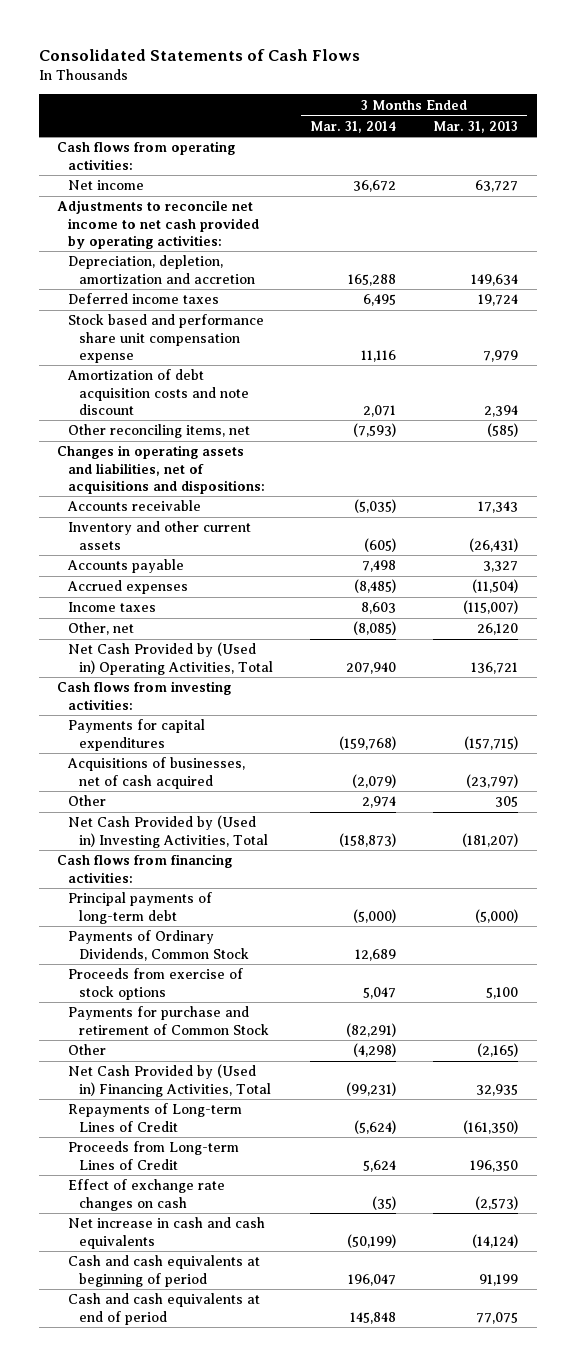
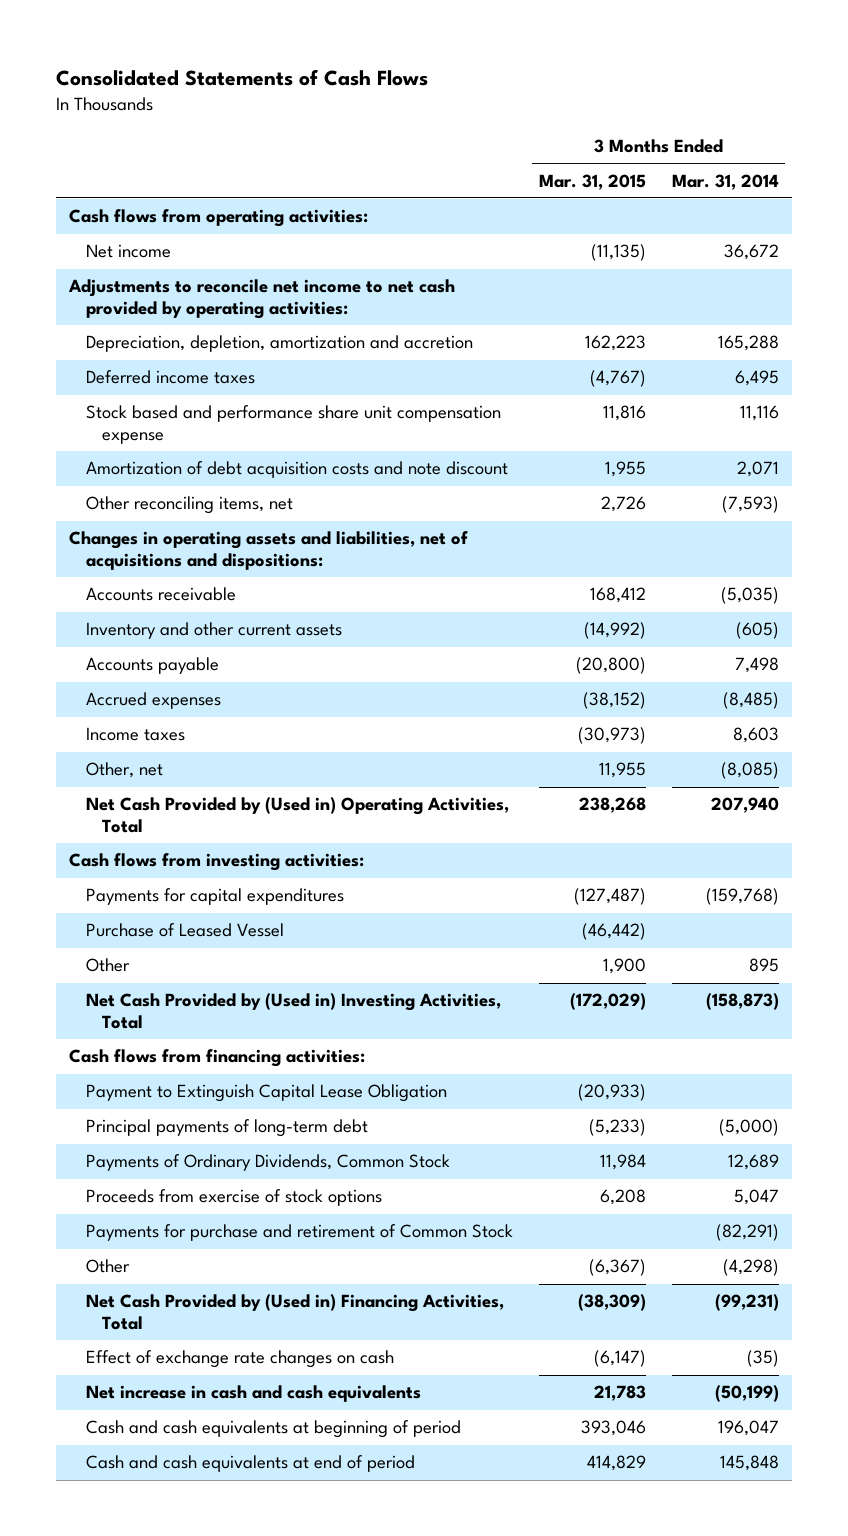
[433,120,519,133] Mar. 31, 2013 -> none
none -> [538,173,646,190] Mar. 31, 2015
[67,757,246,789] Acquisitions of businesses, net of cash acquired -> none
none -> [85,923,284,938] Purchase of Leased Vessel
[361,796,396,809] 2,974 -> [748,958,779,973] 895
none -> [85,1084,447,1103] Payment to Extinguish Capital Lease Obligation
[68,1103,243,1132] Repayments of Long-term Lines of Credit -> none
[68,1141,240,1170] Proceeds from Long-term Lines of Credit -> none

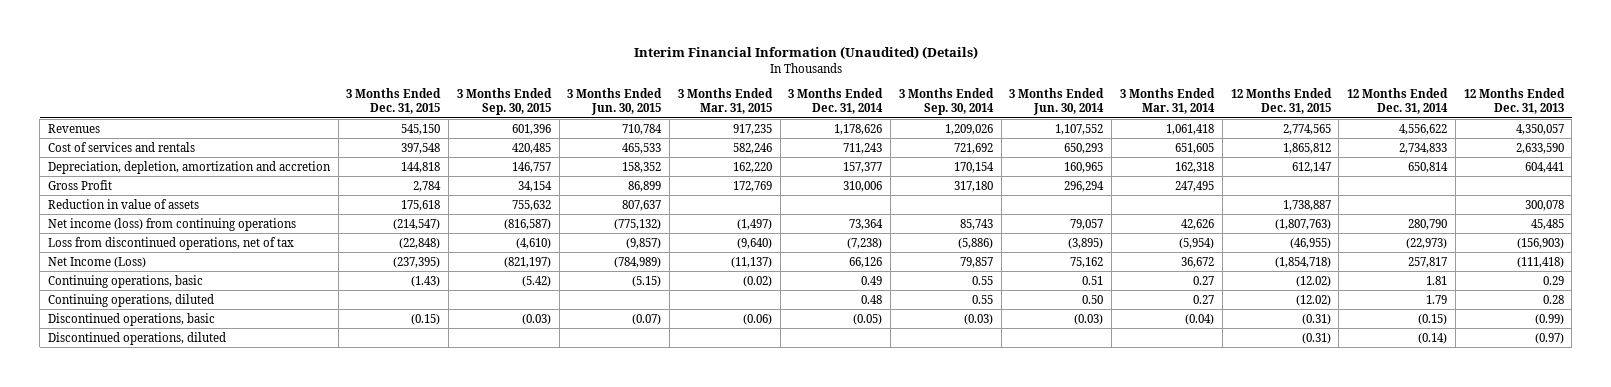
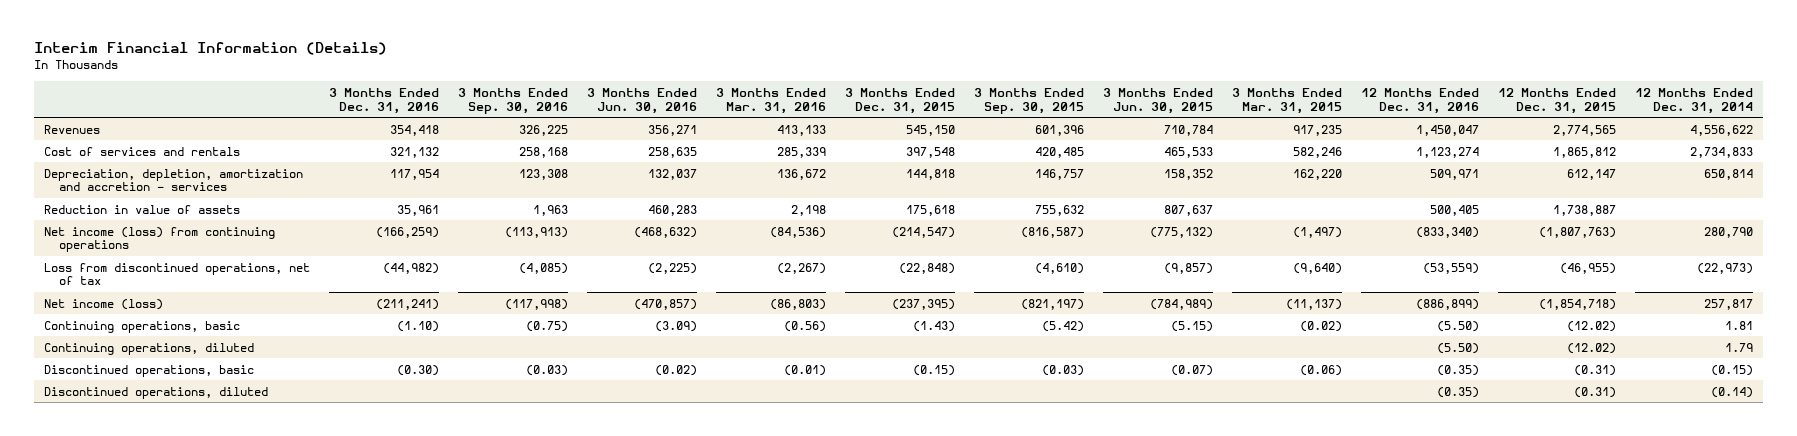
[633,46,978,60] Interim Financial Information (Unaudited) (Details) -> [34,41,388,55] Interim Financial Information (Details)
[788,87,884,115] 3 Months Ended Dec. 31, 2014 -> none
[898,87,994,116] 3 Months Ended Sep. 30, 2014 -> none
[1009,87,1105,116] 3 Months Ended Jun. 30, 2014 -> none
[1120,87,1216,115] 3 Months Ended Mar. 31, 2014 -> none
[1463,87,1565,115] 12 Months Ended Dec. 31, 2013 -> none
none -> [328,87,439,114] 3 Months Ended Dec. 31, 2016
none -> [457,87,568,114] 3 Months Ended Sep. 30, 2016
none -> [586,87,697,114] 3 Months Ended Jun. 30, 2016
none -> [715,87,826,114] 3 Months Ended Mar. 31, 2016
none -> [1360,87,1479,114] 12 Months Ended Dec. 31, 2016
[47,179,112,190] Gross Profit -> none
[47,160,331,174] Depreciation, depletion, amortization and accretion -> [43,168,303,192] Depreciation, depletion, amortization and accretion - services
[47,256,146,268] Net Income (Loss) -> [43,298,163,310] Net income (loss)

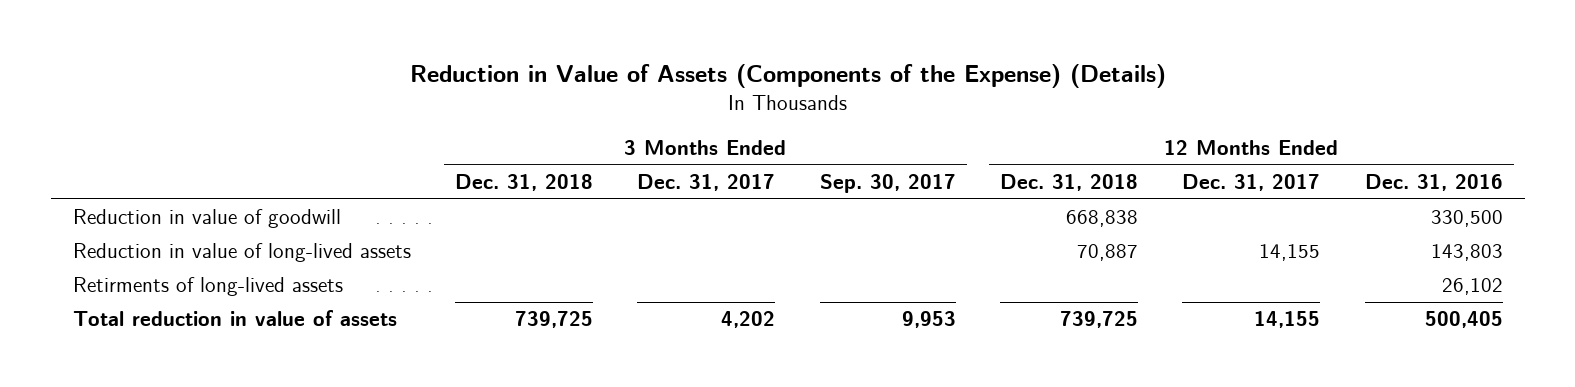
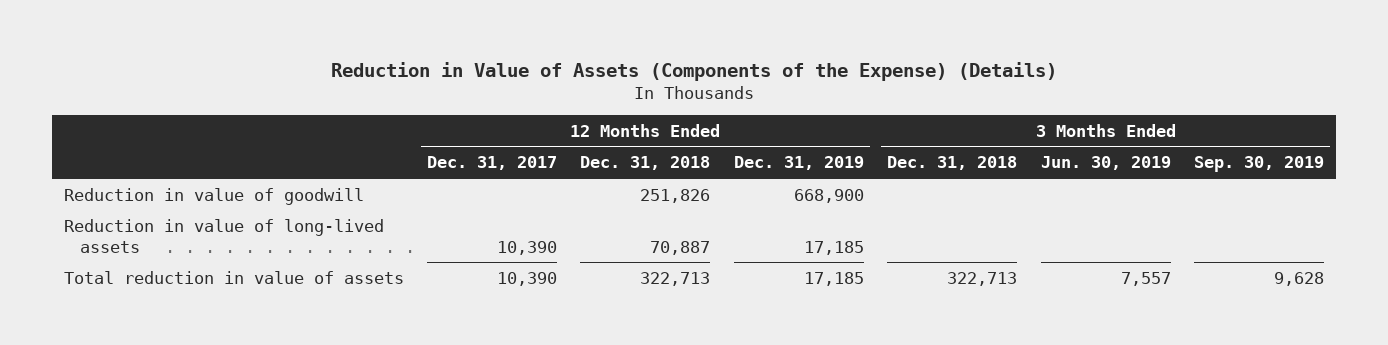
[637,173,776,191] Dec. 31, 2017 -> none
[819,173,956,193] Sep. 30, 2017 -> none
[1364,173,1503,191] Dec. 31, 2016 -> none
none -> [733,156,864,171] Dec. 31, 2019
none -> [1040,156,1171,171] Jun. 30, 2019
none -> [1193,156,1324,173] Sep. 30, 2019
[72,277,343,297] Retirments of long-lived assets -> none
[1065,210,1138,228] 668,838 -> [640,188,711,203] 251,826
[1259,244,1321,262] 14,155 -> [496,240,557,255] 10,390
[515,311,594,329] 739,725 -> [947,271,1018,286] 322,713
[1059,311,1138,329] 739,725 -> [640,271,711,286] 322,713
[1254,311,1321,329] 14,155 -> [496,271,557,286] 10,390

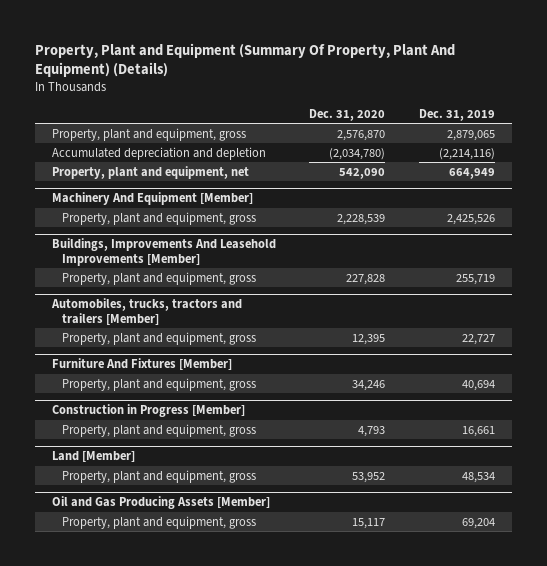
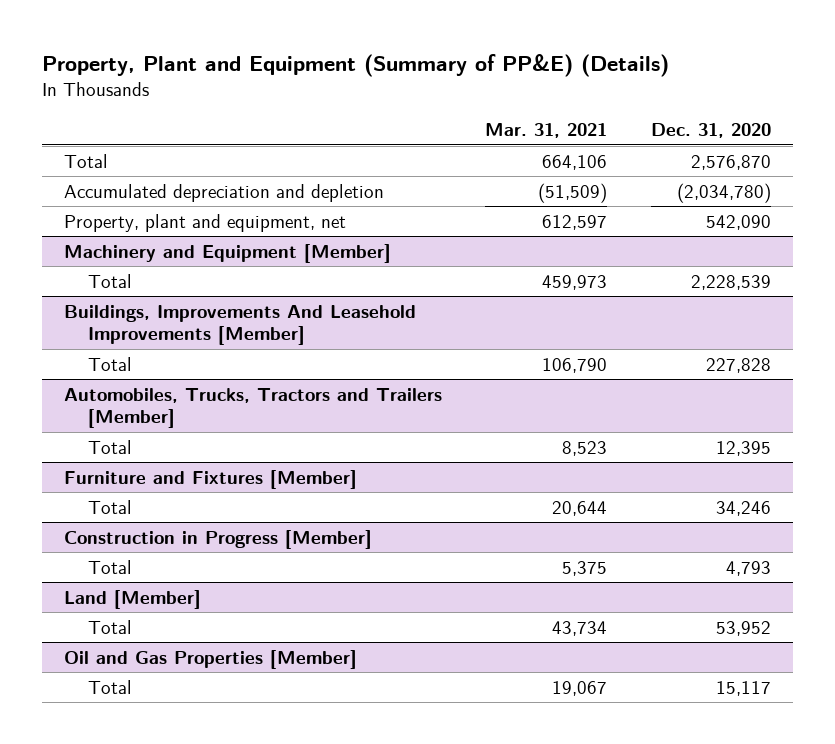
[35,42,456,78] Property, Plant and Equipment (Summary Of Property, Plant And Equipment) (Details) -> [41,53,669,77] Property, Plant and Equipment (Summary of PP&E) (Details)
[418,108,495,121] Dec. 31, 2019 -> none
none -> [485,123,608,139] Mar. 31, 2021
[52,127,247,141] Property, plant and equipment, gross -> [63,153,108,168] Total
[52,192,254,206] Machinery And Equipment [Member] -> [63,243,391,263] Machinery and Equipment [Member]
[62,211,257,225] Property, plant and equipment, gross -> [87,273,132,288] Total
[62,271,257,285] Property, plant and equipment, gross -> [87,356,132,371] Total
[51,298,243,325] Automobiles, trucks, tractors and trailers [Member] -> [63,387,442,429] Automobiles, Trucks, Tractors and Trailers [Member]
[62,331,257,345] Property, plant and equipment, gross -> [87,439,132,454] Total
[52,358,233,371] Furniture And Fixtures [Member] -> [63,469,357,489] Furniture and Fixtures [Member]
[62,377,257,391] Property, plant and equipment, gross -> [87,499,132,514] Total
[62,423,257,437] Property, plant and equipment, gross -> [87,559,132,574] Total
[62,469,257,483] Property, plant and equipment, gross -> [87,619,132,634] Total
[52,496,271,510] Oil and Gas Producing Assets [Member] -> [63,649,357,669] Oil and Gas Properties [Member]
[62,515,257,529] Property, plant and equipment, gross -> [87,679,132,694] Total

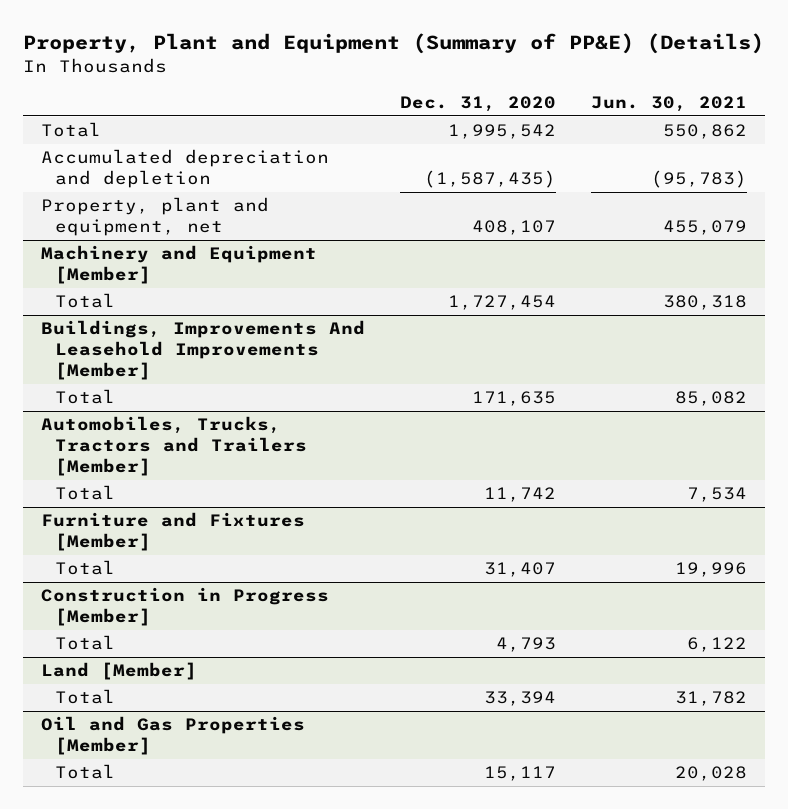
[485,123,608,139] Mar. 31, 2021 -> none
none -> [591,95,748,112] Jun. 30, 2021
[691,154,772,170] 2,576,870 -> [448,124,557,140] 1,995,542
[677,182,772,203] (2,034,780) -> [424,170,557,189] (1,587,435)
[706,214,772,230] 542,090 -> [472,220,557,236] 408,107
[691,274,772,290] 2,228,539 -> [448,295,557,311] 1,727,454
[706,357,772,373] 227,828 -> [472,391,557,407] 171,635
[716,440,772,456] 12,395 -> [484,487,557,503] 11,742
[716,500,772,516] 34,246 -> [484,562,557,578] 31,407
[716,620,772,636] 53,952 -> [484,691,557,707] 33,394

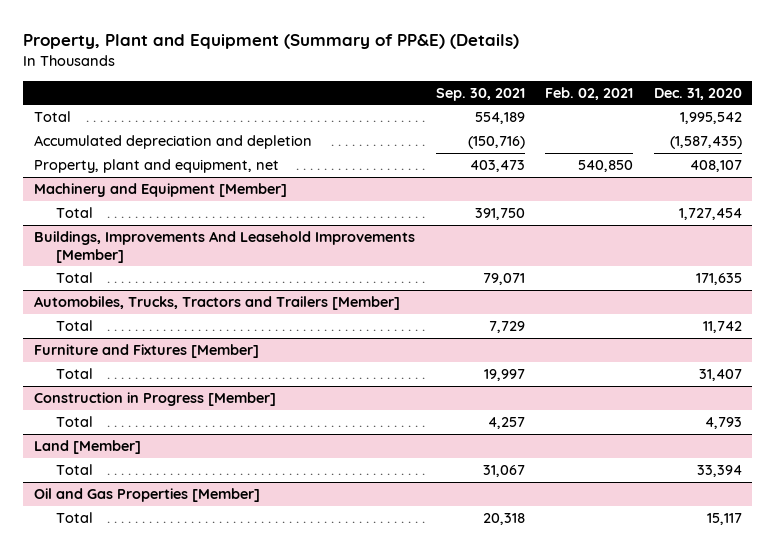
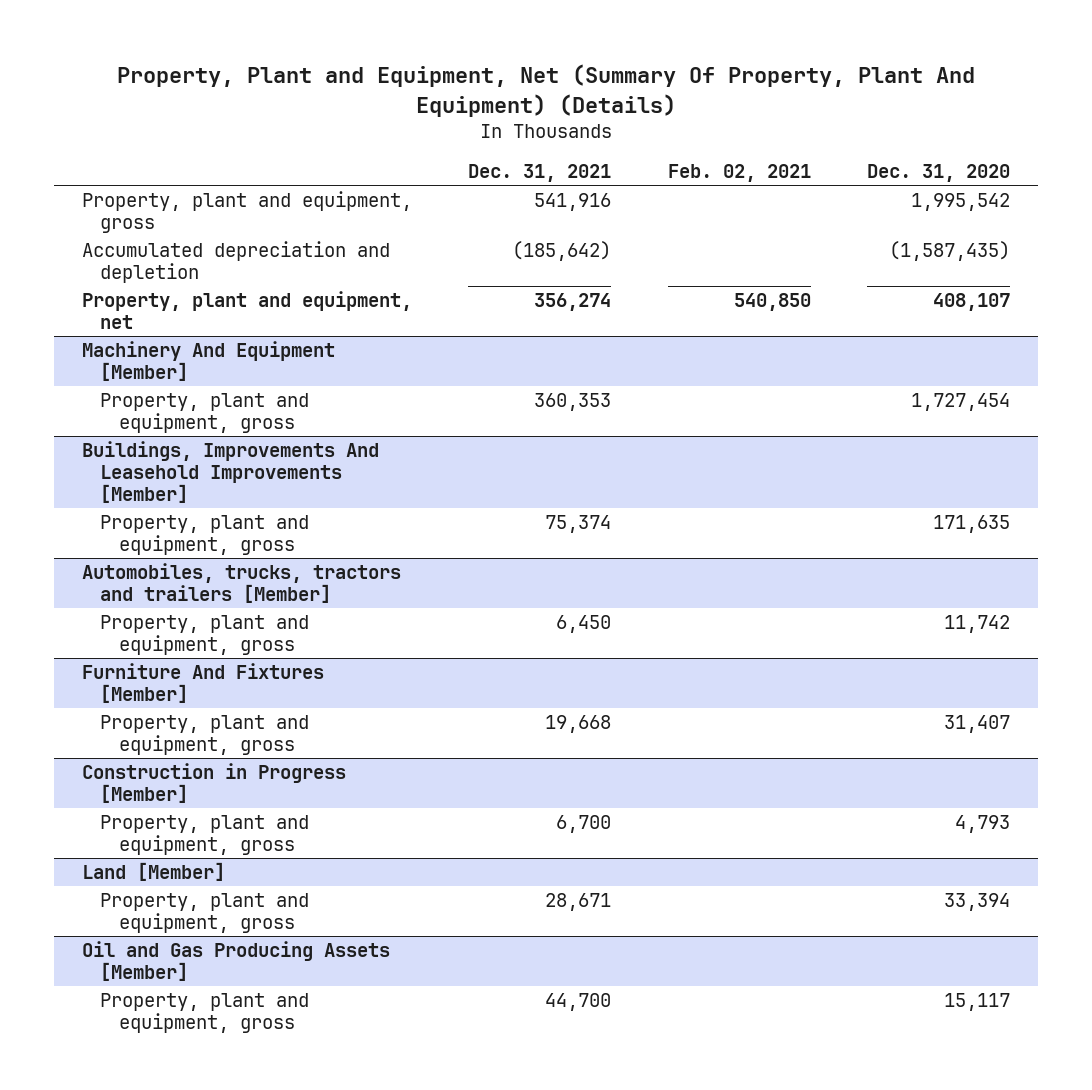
[23,34,520,50] Property, Plant and Equipment (Summary of PP&E) (Details) -> [117,64,976,117] Property, Plant and Equipment, Net (Summary Of Property, Plant And Equipment) (Details)
[435,87,525,101] Sep. 30, 2021 -> none
none -> [468,164,612,183] Dec. 31, 2021
[33,111,71,123] Total -> [81,190,412,233] Property, plant and equipment, gross
[33,183,287,198] Machinery and Equipment [Member] -> [81,340,335,381] Machinery And Equipment [Member]
[55,207,93,219] Total -> [100,392,310,433] Property, plant and equipment, gross
[55,272,93,284] Total -> [100,514,310,555] Property, plant and equipment, gross
[33,296,400,311] Automobiles, Trucks, Tractors and Trailers [Member] -> [81,562,401,603] Automobiles, trucks, tractors and trailers [Member]
[55,320,93,332] Total -> [100,614,310,655] Property, plant and equipment, gross
[33,344,259,359] Furniture and Fixtures [Member] -> [81,662,324,703] Furniture And Fixtures [Member]
[55,368,93,380] Total -> [100,714,310,755] Property, plant and equipment, gross
[55,416,93,428] Total -> [100,814,310,855] Property, plant and equipment, gross
[55,464,93,476] Total -> [100,892,310,933] Property, plant and equipment, gross
[33,488,260,503] Oil and Gas Properties [Member] -> [81,940,390,981] Oil and Gas Producing Assets [Member]
[55,512,93,524] Total -> [100,992,310,1033] Property, plant and equipment, gross

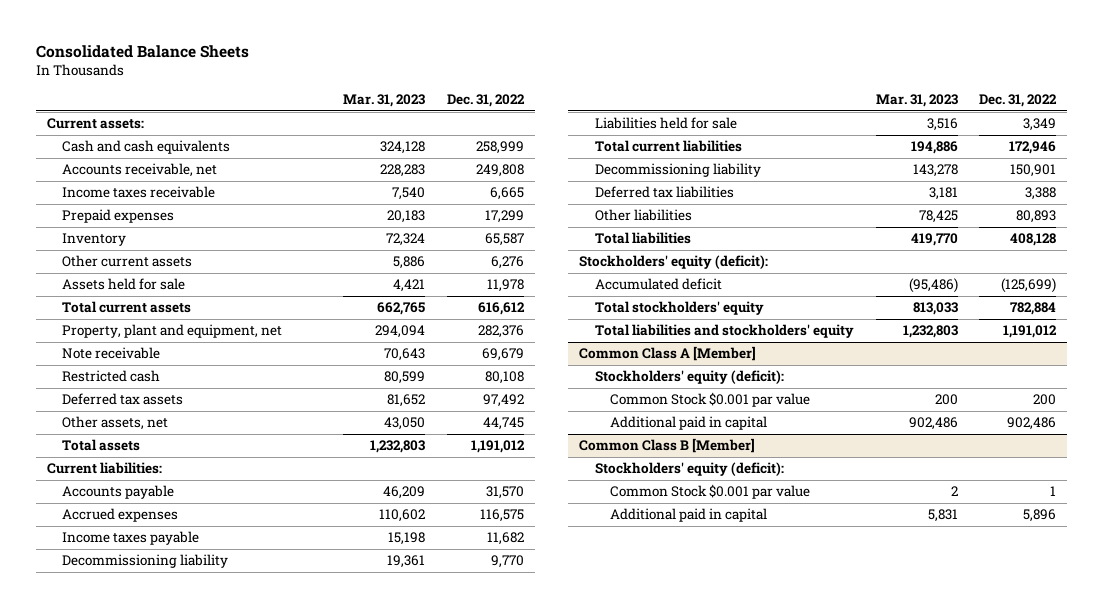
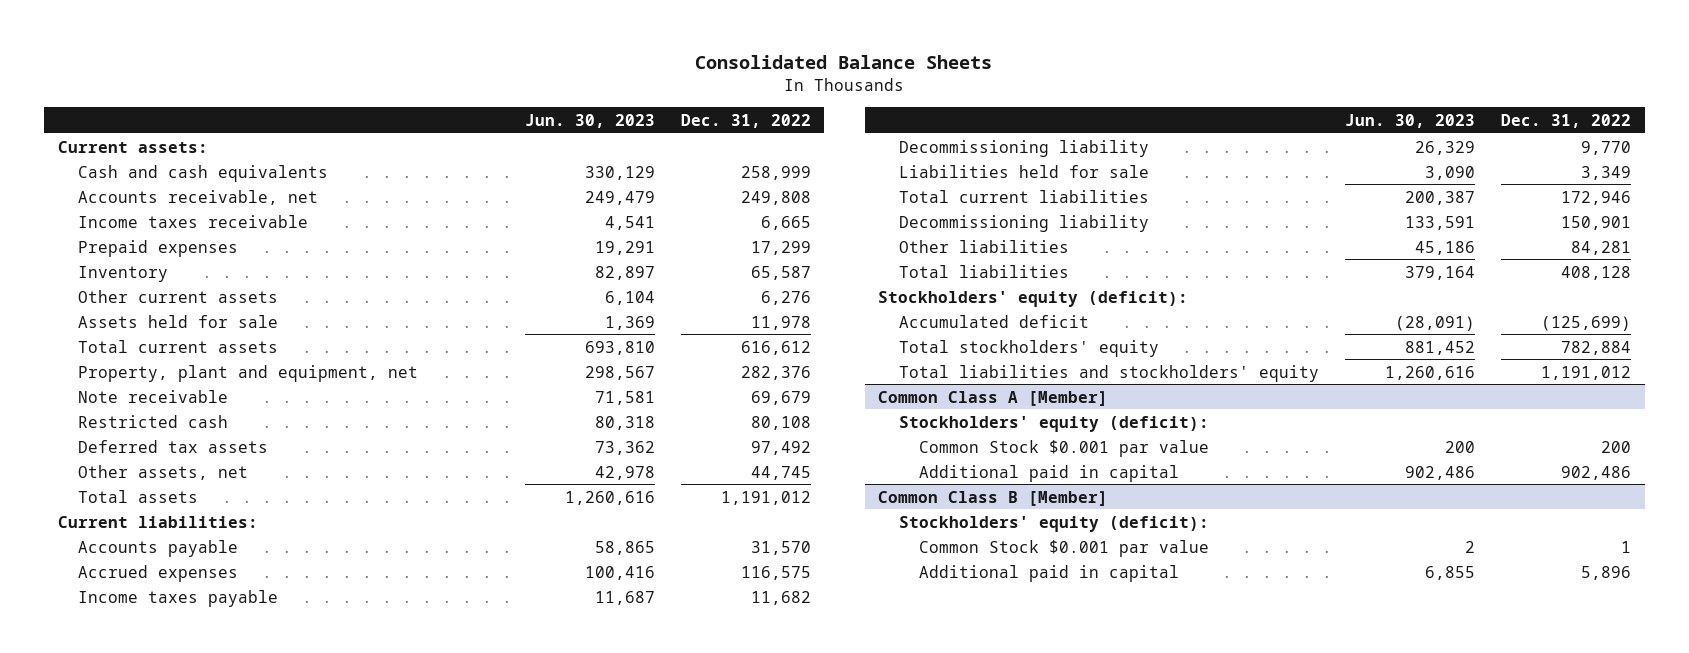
[343,94,426,108] Mar. 31, 2023 -> none
none -> [524,113,655,128] Jun. 30, 2023
[594,186,734,199] Deferred tax liabilities -> none
[1016,210,1057,224] 80,893 -> [1571,240,1632,255] 84,281

